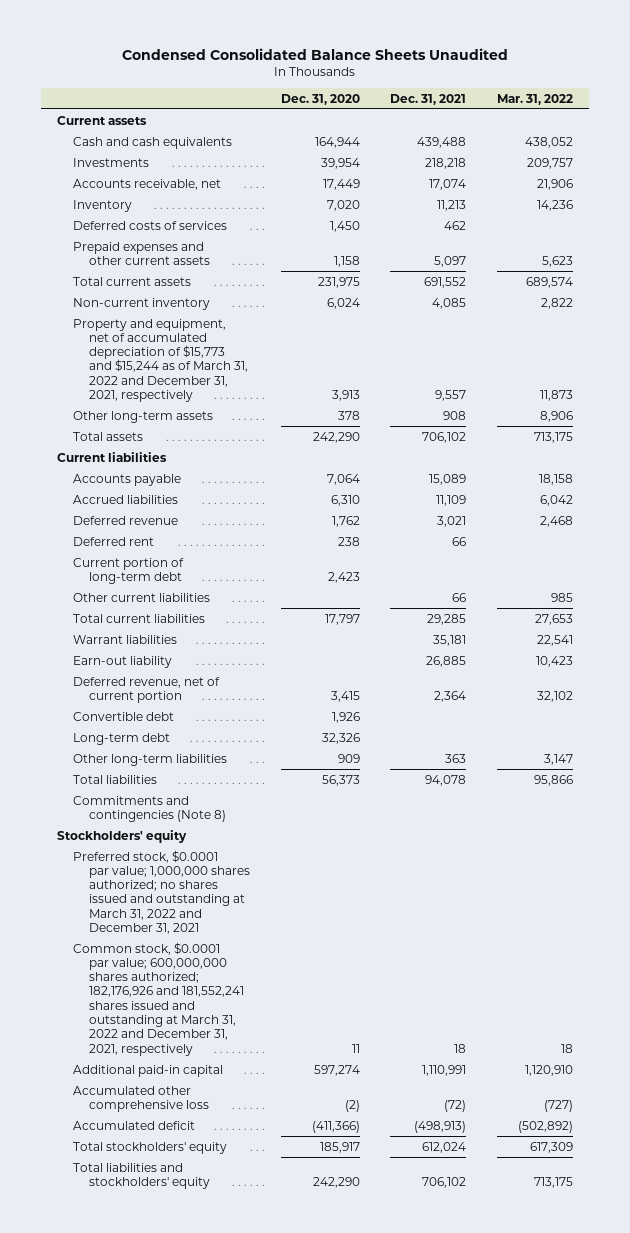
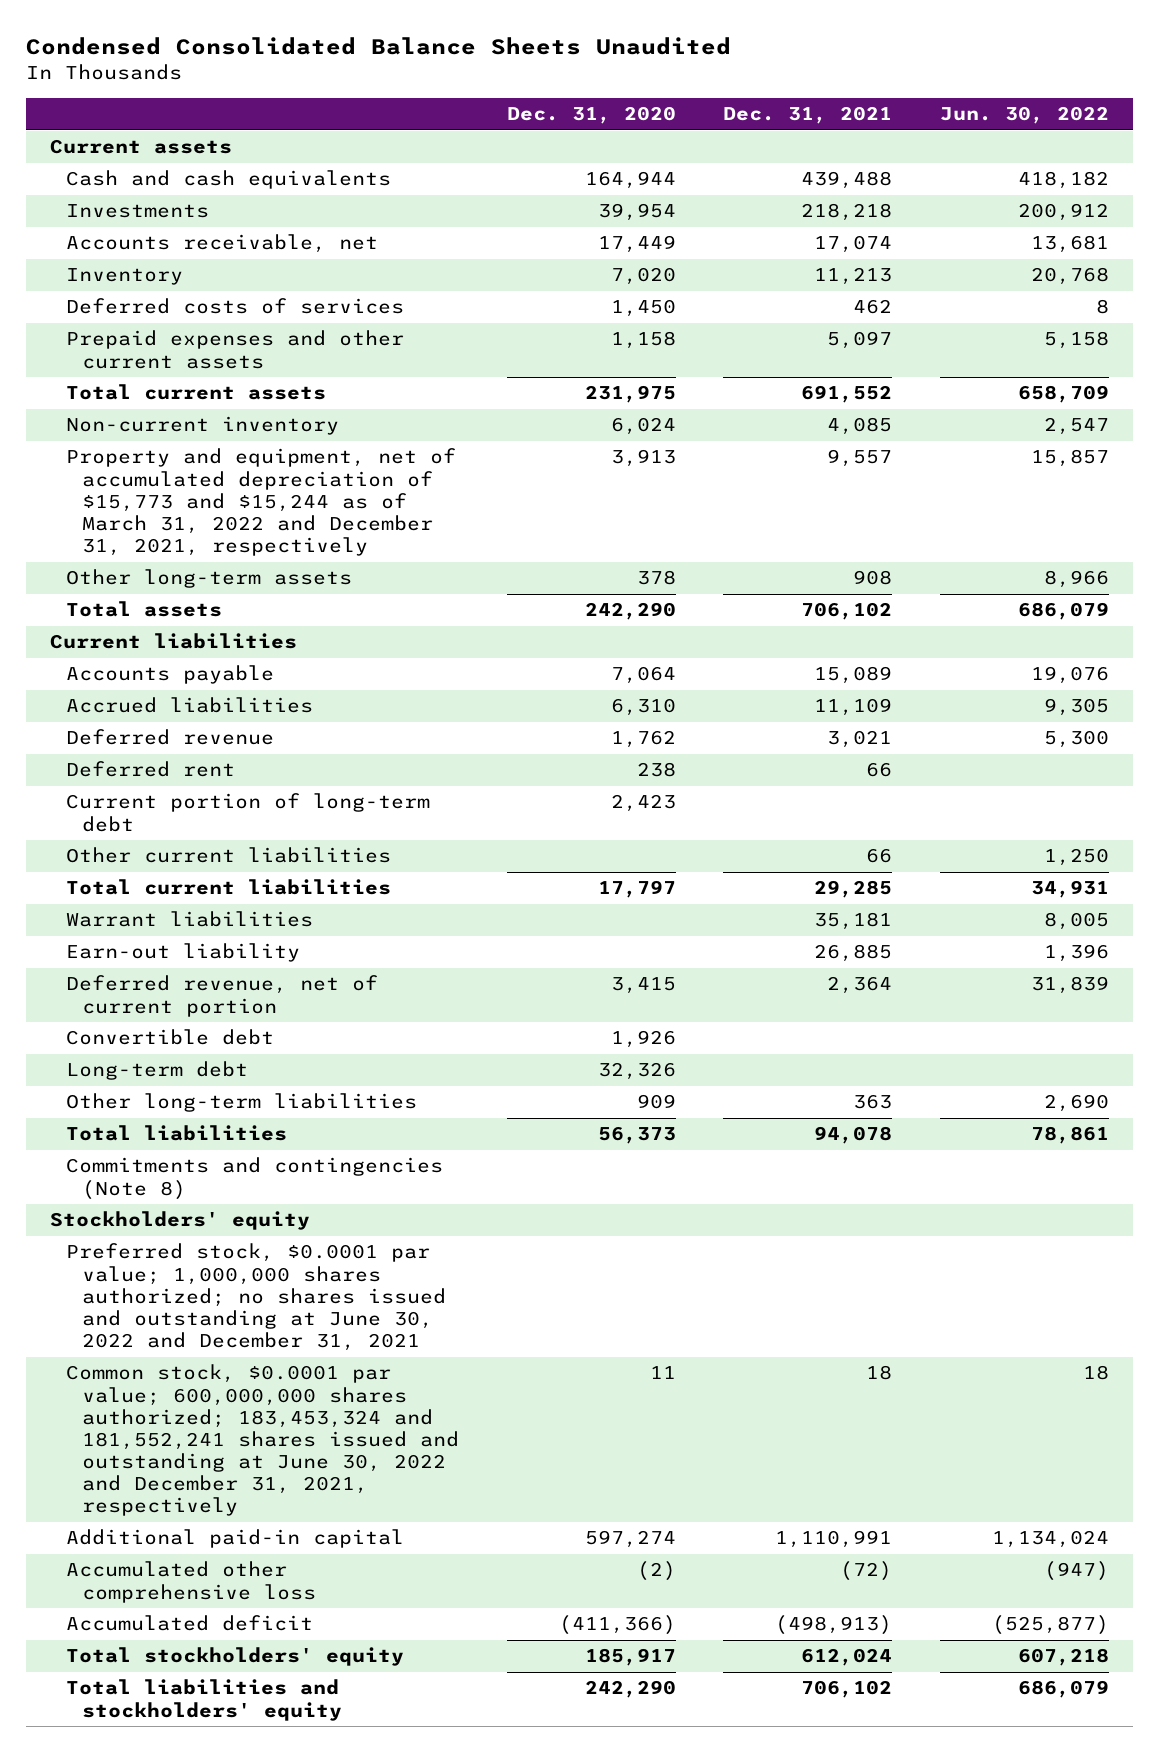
[497,93,574,105] Mar. 31, 2022 -> none
none -> [940,106,1110,125] Jun. 30, 2022
[72,849,250,935] Preferred stock, $0.0001 par value; 1,000,000 shares authorized; no shares issued and outstanding at March 31, 2022 and December 31, 2021 -> [65,1243,447,1352] Preferred stock, $0.0001 par value; 1,000,000 shares authorized; no shares issued and outstanding at June 30, 2022 and December 31, 2021
[72,941,244,1056] Common stock, $0.0001 par value; 600,000,000 shares authorized; 182,176,926 and 181,552,241 shares issued and outstanding at March 31, 2022 and December 31, 2021, respectively -> [65,1364,460,1517] Common stock, $0.0001 par value; 600,000,000 shares authorized; 183,453,324 and 181,552,241 shares issued and outstanding at June 30, 2022 and December 31, 2021, respectively

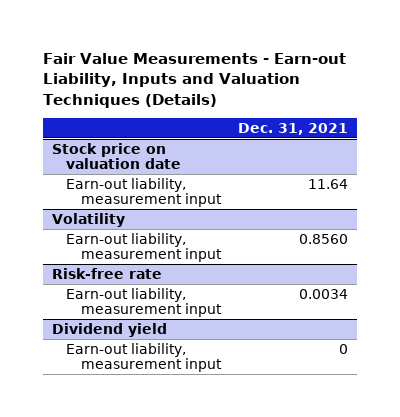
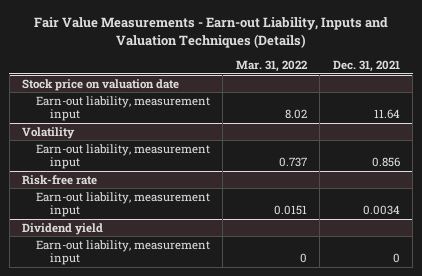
none -> [235,60,307,73] Mar. 31, 2022
[299,233,349,244] 0.8560 -> [371,157,400,168] 0.856

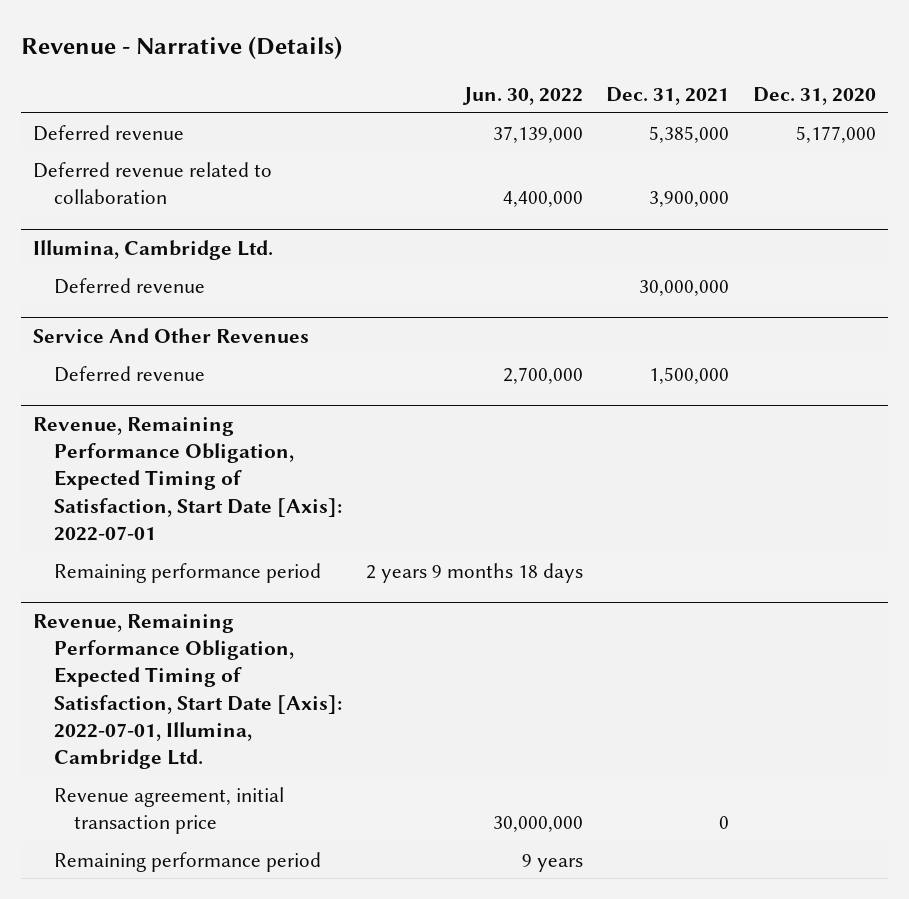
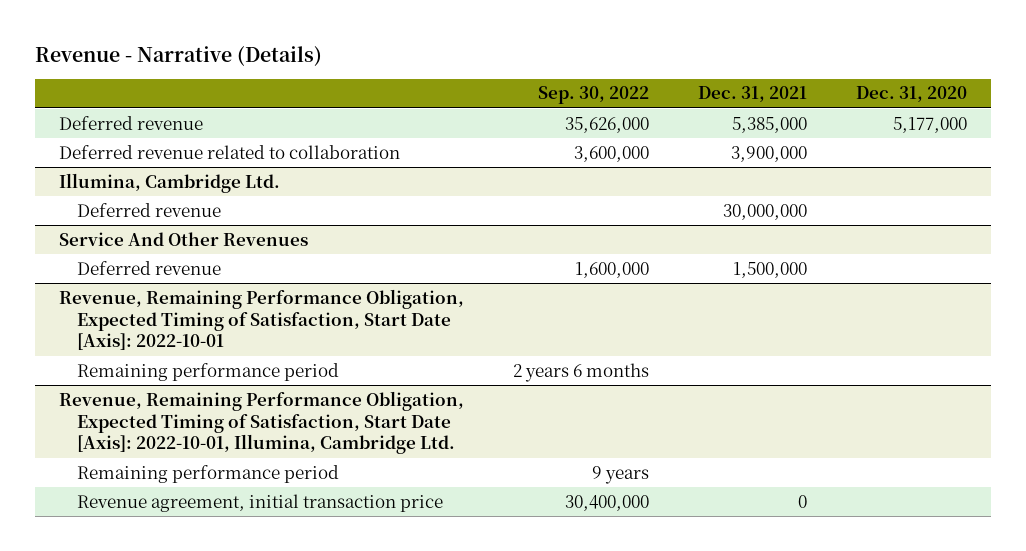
[461,86,583,105] Jun. 30, 2022 -> none
none -> [538,86,650,105] Sep. 30, 2022
[33,417,342,541] Revenue, Remaining Performance Obligation, Expected Timing of Satisfaction, Start Date [Axis]: 2022-07-01 -> [59,288,465,351] Revenue, Remaining Performance Obligation, Expected Timing of Satisfaction, Start Date [Axis]: 2022-10-01
[53,786,284,834] Revenue agreement, initial transaction price -> none
[33,614,342,770] Revenue, Remaining Performance Obligation, Expected Timing of Satisfaction, Start Date [Axis]: 2022-07-01, Illumina, Cambridge Ltd. -> [59,390,465,455] Revenue, Remaining Performance Obligation, Expected Timing of Satisfaction, Start Date [Axis]: 2022-10-01, Illumina, Cambridge Ltd.
none -> [76,493,443,512] Revenue agreement, initial transaction price

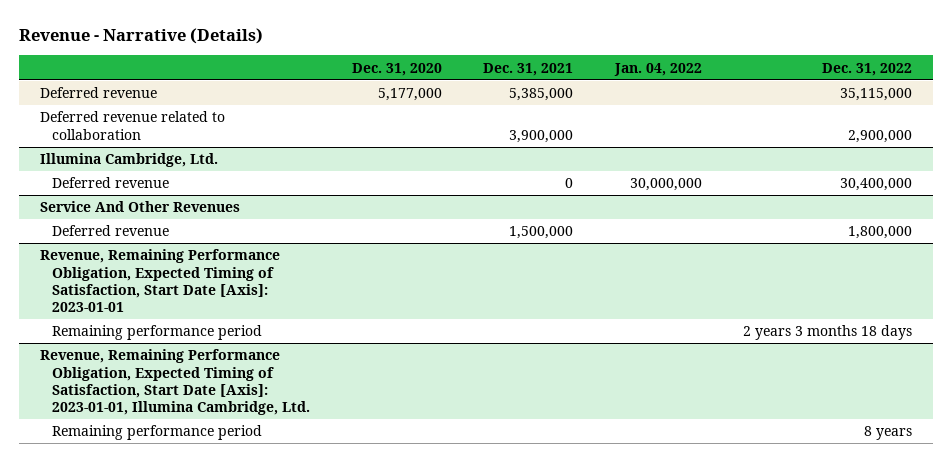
[538,86,650,105] Sep. 30, 2022 -> none
none -> [613,62,702,76] Jan. 04, 2022
none -> [822,62,913,76] Dec. 31, 2022
[59,172,281,193] Illumina, Cambridge Ltd. -> [40,153,219,168] Illumina Cambridge, Ltd.
[723,203,808,220] 30,000,000 -> [565,178,574,189] 0
[59,288,465,351] Revenue, Remaining Performance Obligation, Expected Timing of Satisfaction, Start Date [Axis]: 2022-10-01 -> [40,249,281,312] Revenue, Remaining Performance Obligation, Expected Timing of Satisfaction, Start Date [Axis]: 2023-01-01
[59,390,465,455] Revenue, Remaining Performance Obligation, Expected Timing of Satisfaction, Start Date [Axis]: 2022-10-01, Illumina, Cambridge Ltd. -> [40,349,311,415] Revenue, Remaining Performance Obligation, Expected Timing of Satisfaction, Start Date [Axis]: 2023-01-01, Illumina Cambridge, Ltd.
[76,493,443,512] Revenue agreement, initial transaction price -> none

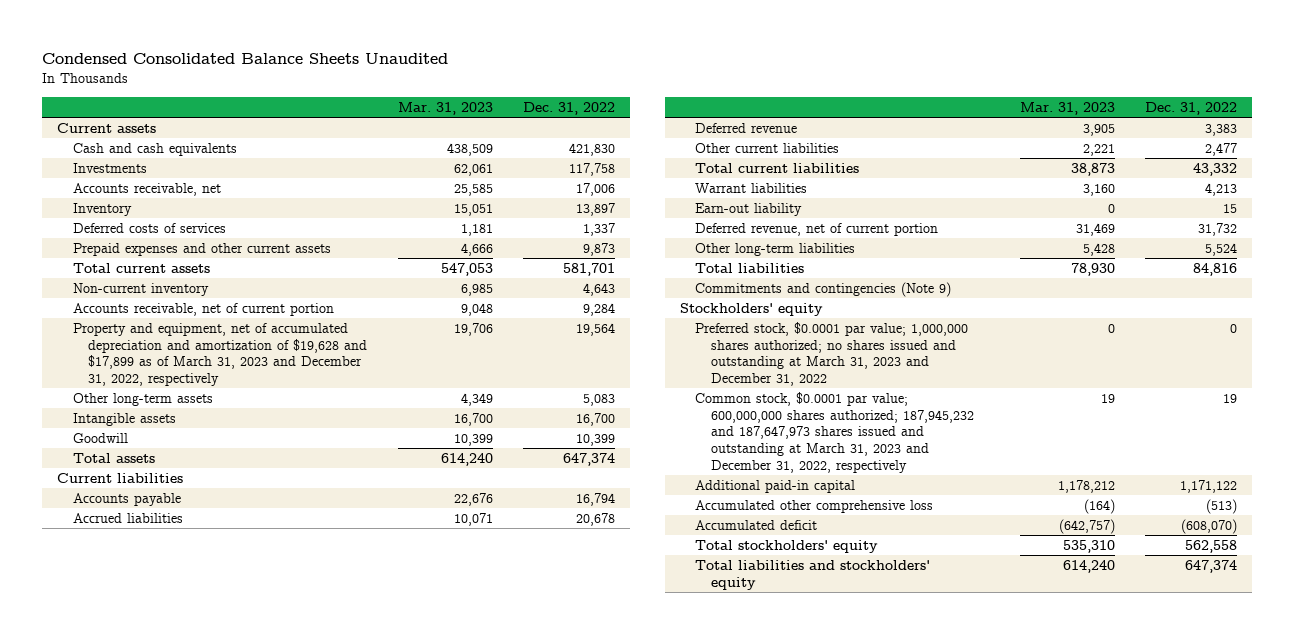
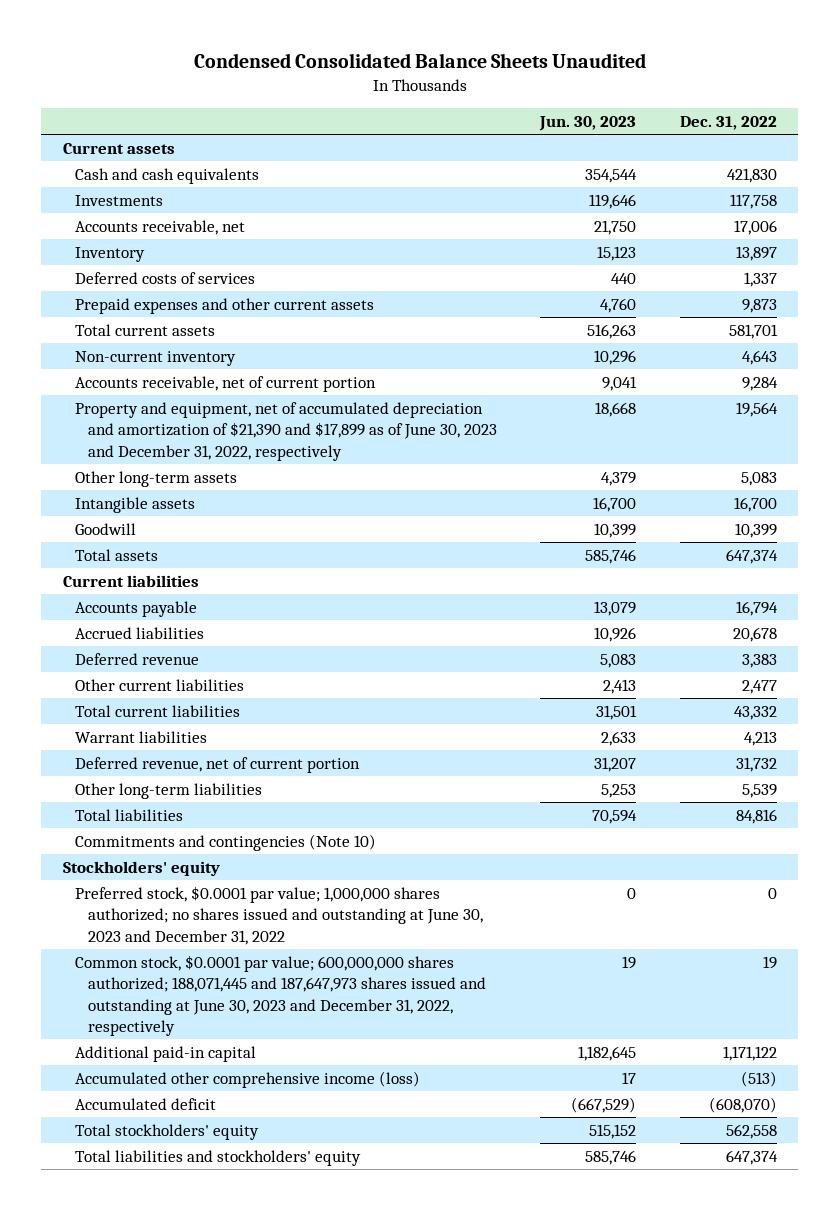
[397,101,493,115] Mar. 31, 2023 -> none
none -> [539,116,637,132] Jun. 30, 2023
[72,323,368,387] Property and equipment, net of accumulated depreciation and amortization of $19,628 and $17,899 as of March 31, 2023 and December 31, 2022, respectively -> [75,401,497,461] Property and equipment, net of accumulated depreciation and amortization of $21,390 and $17,899 as of June 30, 2023 and December 31, 2022, respectively
[695,203,803,217] Earn-out liability -> none
[1205,243,1238,257] 5,524 -> [741,783,777,798] 5,539
[695,282,952,298] Commitments and contingencies (Note 9) -> [75,833,377,851] Commitments and contingencies (Note 10)
[695,322,969,387] Preferred stock, $0.0001 par value; 1,000,000 shares authorized; no shares issued and outstanding at March 31, 2023 and December 31, 2022 -> [75,885,483,945] Preferred stock, $0.0001 par value; 1,000,000 shares authorized; no shares issued and outstanding at June 30, 2023 and December 31, 2022
[695,392,974,473] Common stock, $0.0001 par value; 600,000,000 shares authorized; 187,945,232 and 187,647,973 shares issued and outstanding at March 31, 2023 and December 31, 2022, respectively -> [75,954,486,1036] Common stock, $0.0001 par value; 600,000,000 shares authorized; 188,071,445 and 187,647,973 shares issued and outstanding at June 30, 2023 and December 31, 2022, respectively
[695,500,934,514] Accumulated other comprehensive loss -> [75,1070,421,1088] Accumulated other comprehensive income (loss)

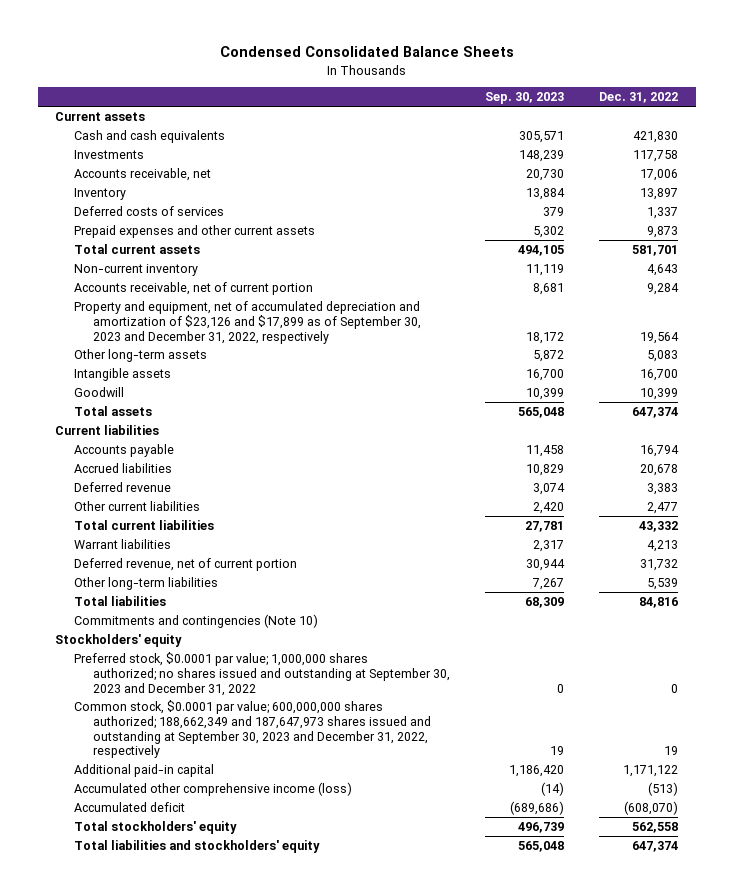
[193,52,646,68] Condensed Consolidated Balance Sheets Unaudited -> [219,46,514,58] Condensed Consolidated Balance Sheets
[539,116,637,132] Jun. 30, 2023 -> none
none -> [485,92,565,105] Sep. 30, 2023
[75,401,497,461] Property and equipment, net of accumulated depreciation and amortization of $21,390 and $17,899 as of June 30, 2023 and December 31, 2022, respectively -> [74,300,422,344] Property and equipment, net of accumulated depreciation and amortization of $23,126 and $17,899 as of September 30, 2023 and December 31, 2022, respectively
[75,885,483,945] Preferred stock, $0.0001 par value; 1,000,000 shares authorized; no shares issued and outstanding at June 30, 2023 and December 31, 2022 -> [74,651,451,696] Preferred stock, $0.0001 par value; 1,000,000 shares authorized; no shares issued and outstanding at September 30, 2023 and December 31, 2022
[75,954,486,1036] Common stock, $0.0001 par value; 600,000,000 shares authorized; 188,071,445 and 187,647,973 shares issued and outstanding at June 30, 2023 and December 31, 2022, respectively -> [74,699,432,759] Common stock, $0.0001 par value; 600,000,000 shares authorized; 188,662,349 and 187,647,973 shares issued and outstanding at September 30, 2023 and December 31, 2022, respectively

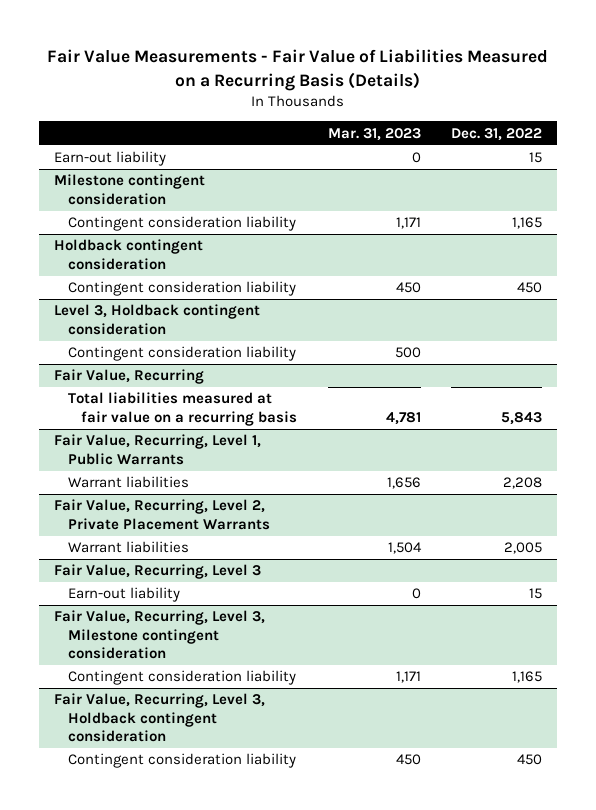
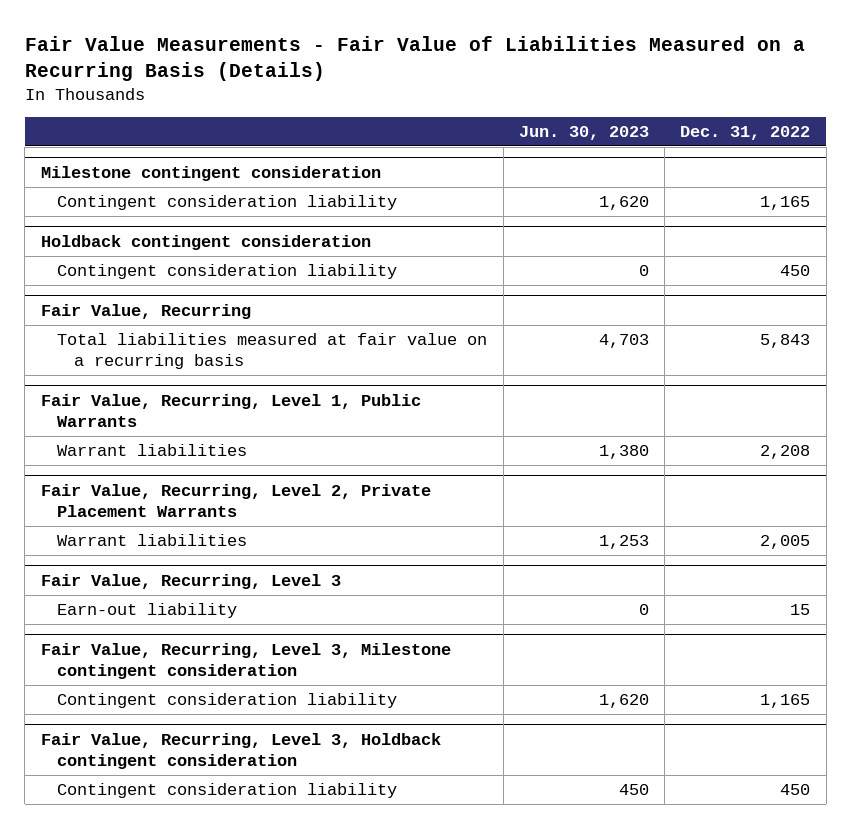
[327,127,421,141] Mar. 31, 2023 -> none
none -> [518,125,649,140] Jun. 30, 2023
[54,151,167,167] Earn-out liability -> none
[54,304,261,335] Level 3, Holdback contingent consideration -> none
[67,346,296,362] Contingent consideration liability -> none

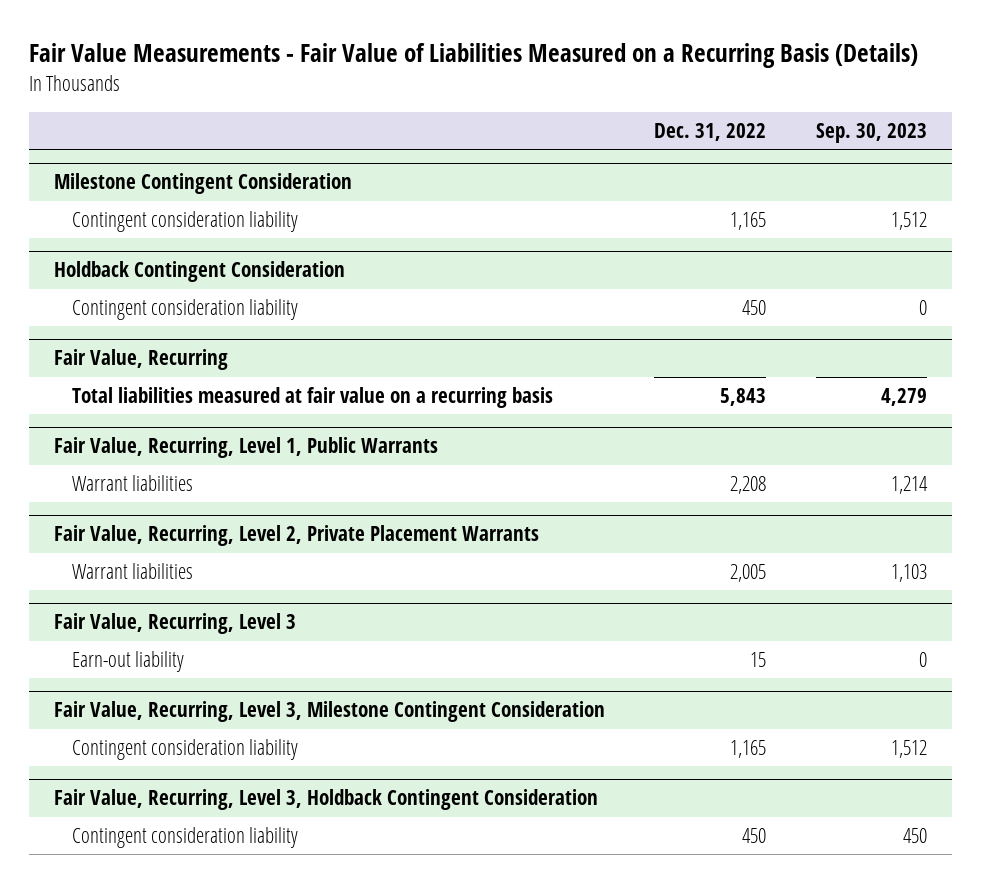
[518,125,649,140] Jun. 30, 2023 -> none
none -> [815,122,927,143] Sep. 30, 2023
[40,165,381,181] Milestone contingent consideration -> [54,173,353,195] Milestone Contingent Consideration
[40,234,371,250] Holdback contingent consideration -> [54,261,346,283] Holdback Contingent Consideration
[40,642,451,680] Fair Value, Recurring, Level 3, Milestone contingent consideration -> [54,701,606,723] Fair Value, Recurring, Level 3, Milestone Contingent Consideration
[40,732,441,770] Fair Value, Recurring, Level 3, Holdback contingent consideration -> [54,789,599,811] Fair Value, Recurring, Level 3, Holdback Contingent Consideration

